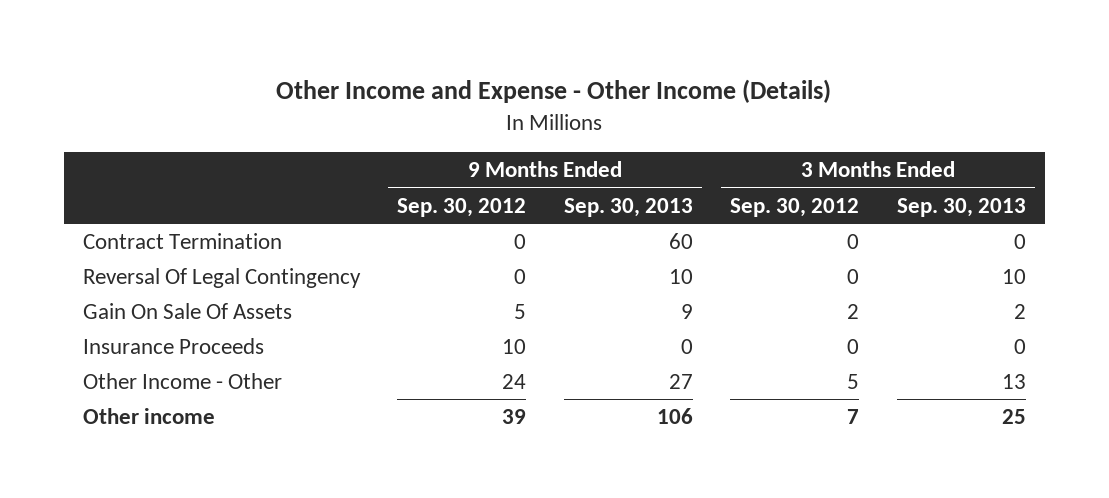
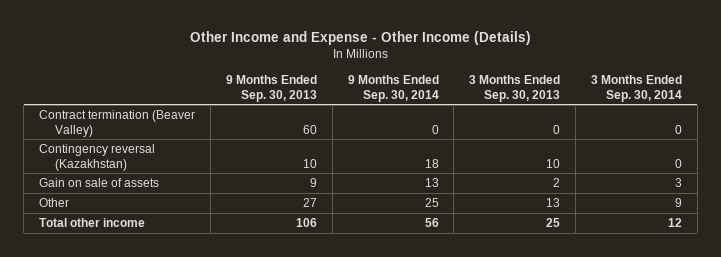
[397,197,527,217] Sep. 30, 2012 -> none
[730,197,860,217] Sep. 30, 2012 -> none
none -> [347,74,439,102] 9 Months Ended Sep. 30, 2014
none -> [591,74,683,102] 3 Months Ended Sep. 30, 2014
[82,337,264,354] Insurance Proceeds -> none
[82,232,282,249] Contract Termination -> [38,109,195,137] Contract termination (Beaver Valley)
[82,267,361,288] Reversal Of Legal Contingency -> [38,143,155,171] Contingency reversal (Kazakhstan)
[82,302,292,319] Gain On Sale Of Assets -> [38,177,159,187] Gain on sale of assets
[82,372,282,389] Other Income - Other -> [38,197,69,207] Other
[82,407,215,424] Other income -> [38,217,145,227] Total other income

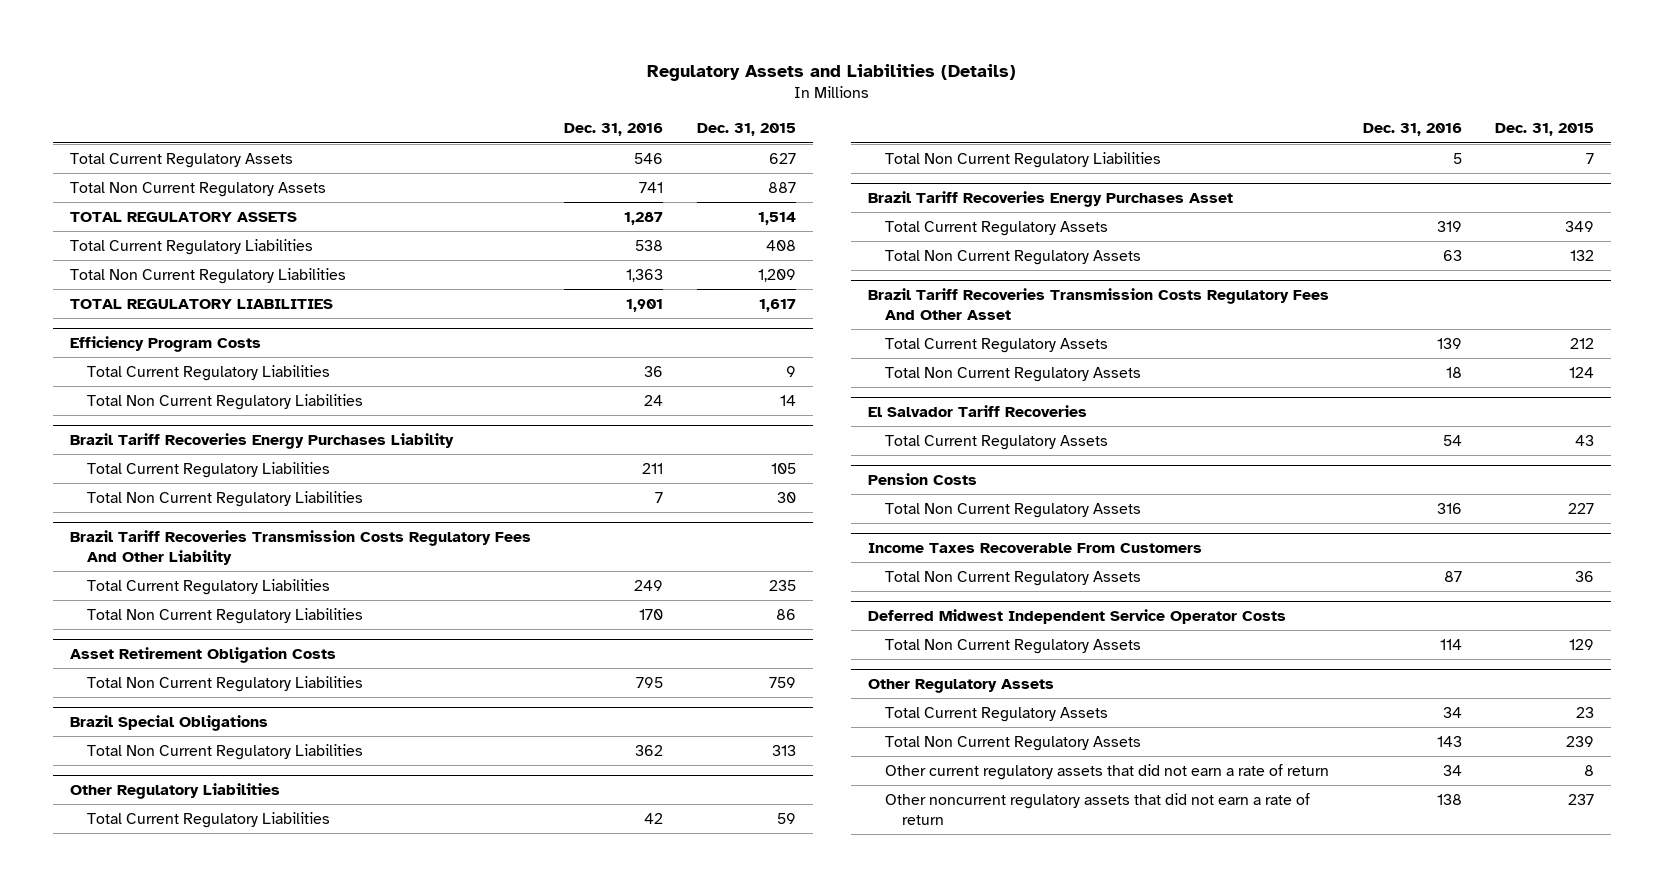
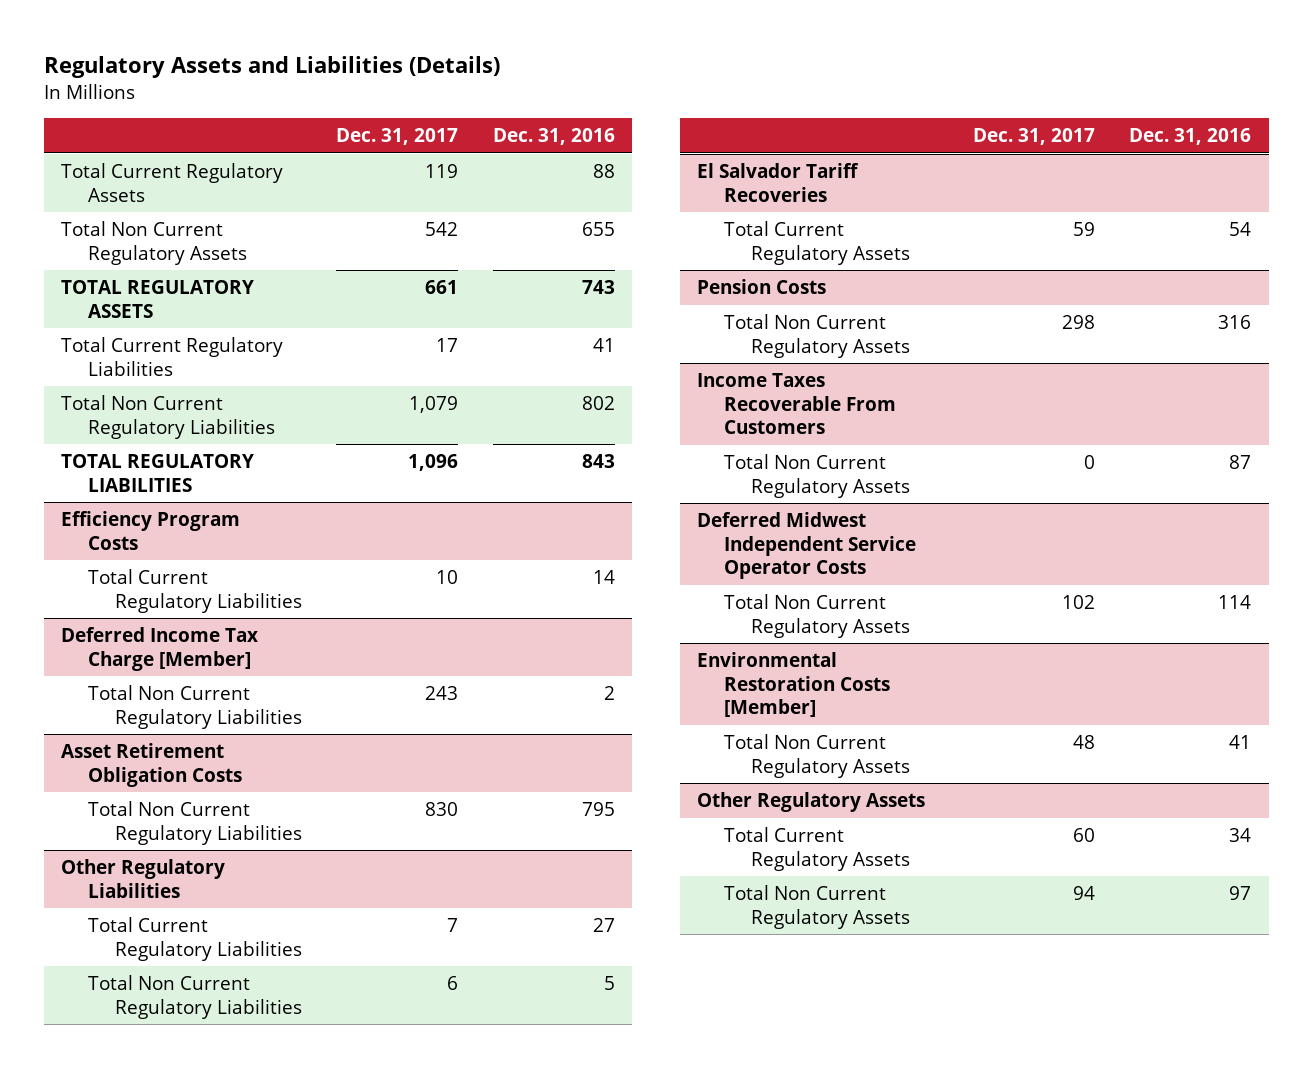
[696,123,796,137] Dec. 31, 2015 -> none
none -> [336,128,459,146] Dec. 31, 2017
[634,152,664,164] 546 -> [593,164,616,179] 88
[639,181,664,193] 741 -> [582,222,616,237] 655
[624,211,664,225] 1,287 -> [582,280,616,295] 743
[635,239,664,251] 538 -> [593,338,616,353] 41
[626,268,664,282] 1,363 -> [582,396,616,411] 802
[626,298,664,312] 1,901 -> [582,454,616,469] 843
[69,432,454,449] Brazil Tariff Recoveries Energy Purchases Liability -> none
[86,461,330,478] Total Current Regulatory Liabilities -> none
[86,490,363,507] Total Non Current Regulatory Liabilities -> none
[69,529,531,565] Brazil Tariff Recoveries Transmission Costs Regulatory Fees And Other Liability -> none
[86,578,330,595] Total Current Regulatory Liabilities -> none
[86,607,363,624] Total Non Current Regulatory Liabilities -> none
[644,365,664,377] 36 -> [593,570,616,585] 14
none -> [61,627,259,671] Deferred Income Tax Charge [Member]
[644,394,664,406] 24 -> [604,686,616,701] 2
[69,714,268,731] Brazil Special Obligations -> none
[86,743,363,760] Total Non Current Regulatory Liabilities -> none
[644,812,664,824] 42 -> [593,918,616,933] 27
[868,190,1234,207] Brazil Tariff Recoveries Energy Purchases Asset -> none
[885,220,1109,236] Total Current Regulatory Assets -> none
[885,249,1142,265] Total Non Current Regulatory Assets -> none
[868,287,1330,320] Brazil Tariff Recoveries Transmission Costs Regulatory Fees And Other Asset -> none
[885,337,1109,353] Total Current Regulatory Assets -> none
[885,366,1142,382] Total Non Current Regulatory Assets -> none
none -> [697,652,891,718] Environmental Restoration Costs [Member]
none -> [724,734,910,778] Total Non Current Regulatory Assets
[885,763,1330,780] Other current regulatory assets that did not earn a rate of return -> none
[885,792,1311,825] Other noncurrent regulatory assets that did not earn a rate of return -> none
[1436,735,1462,747] 143 -> [1229,886,1252,901] 97

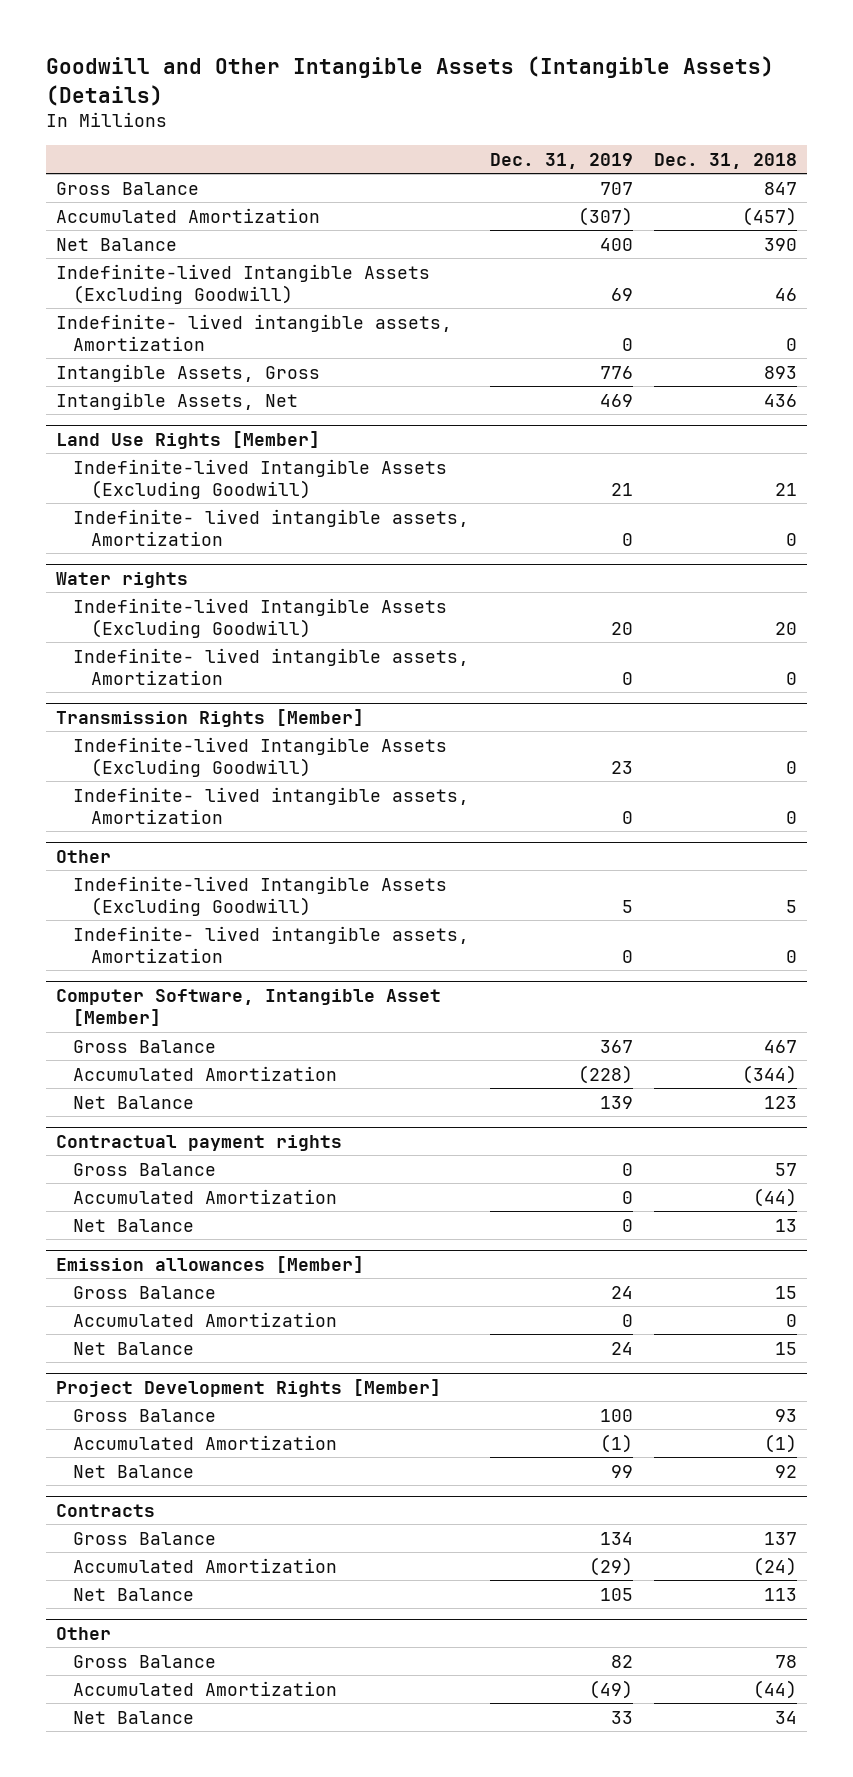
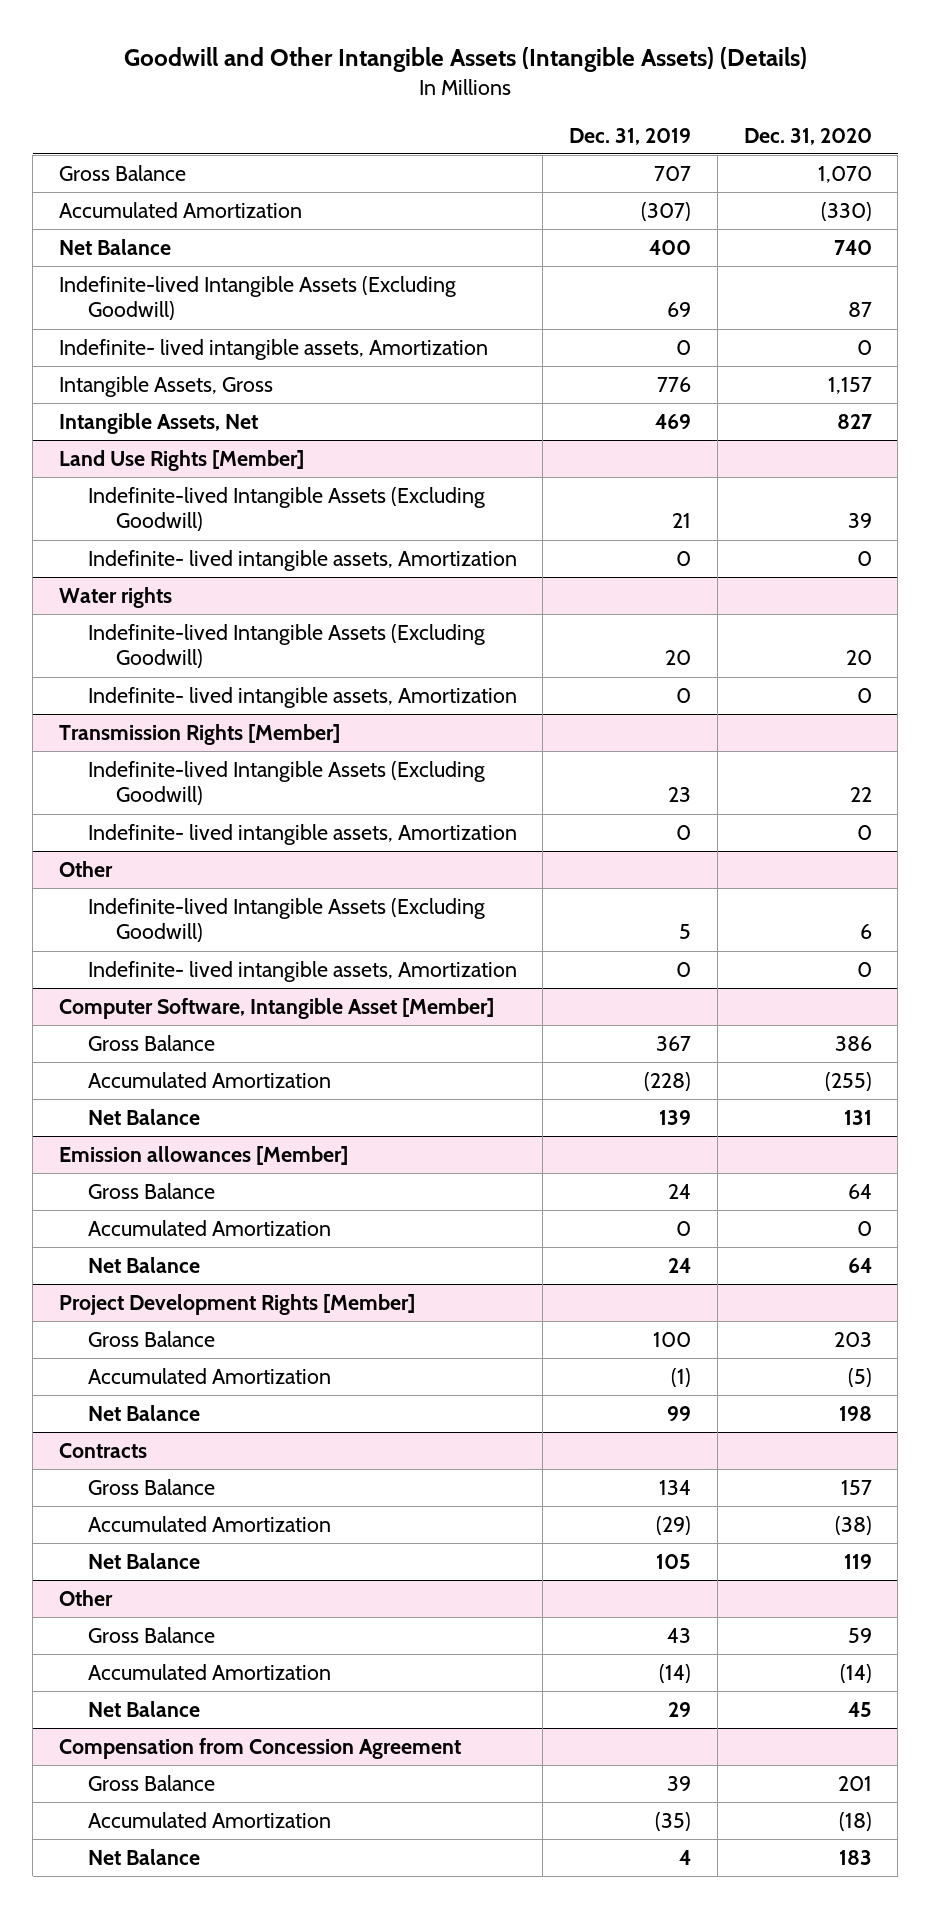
[653,153,797,170] Dec. 31, 2018 -> none
none -> [743,127,872,145] Dec. 31, 2020
[56,1134,343,1151] Contractual payment rights -> none
[73,1162,217,1176] Gross Balance -> none
[73,1188,338,1204] Accumulated Amortization -> none
[73,1218,195,1232] Net Balance -> none
[611,1654,634,1668] 82 -> [667,1628,692,1644] 43
[589,1679,634,1699] (49) -> [659,1664,692,1684] (14)
[611,1710,634,1724] 33 -> [668,1702,692,1718] 29
none -> [59,1738,462,1760] Compensation from Concession Agreement
none -> [87,1775,215,1792] Gross Balance
none -> [87,1812,331,1829] Accumulated Amortization
none -> [87,1849,200,1866] Net Balance

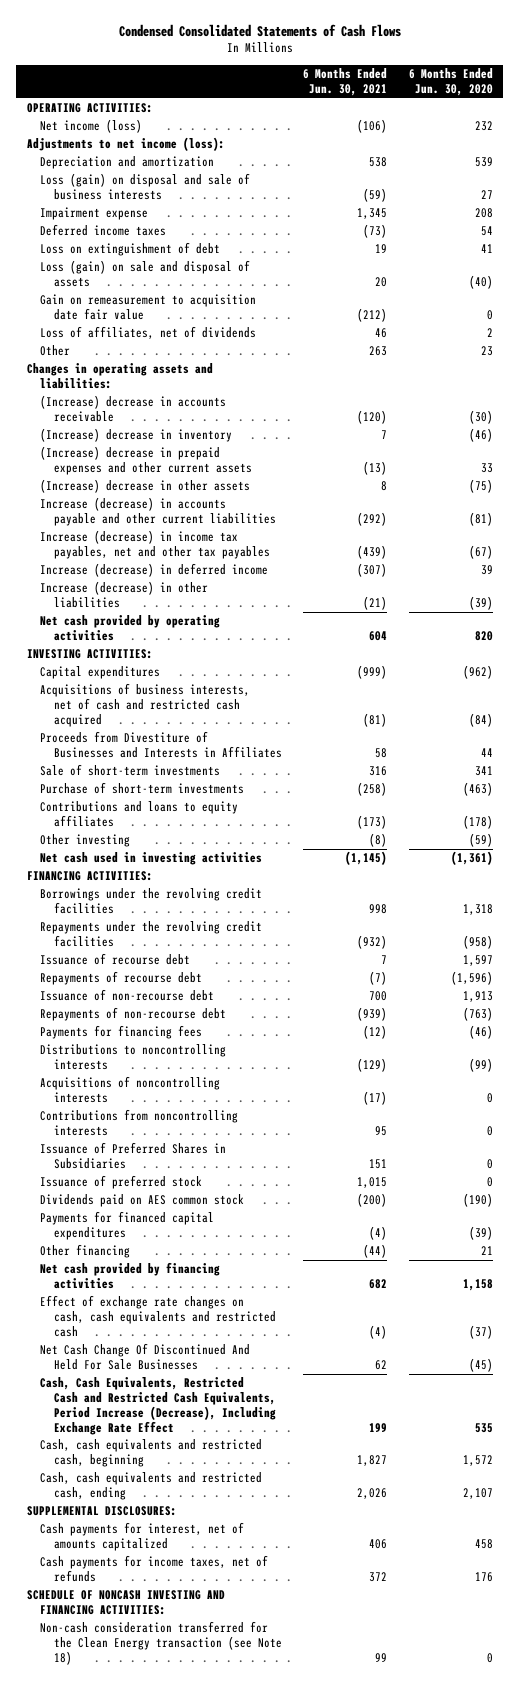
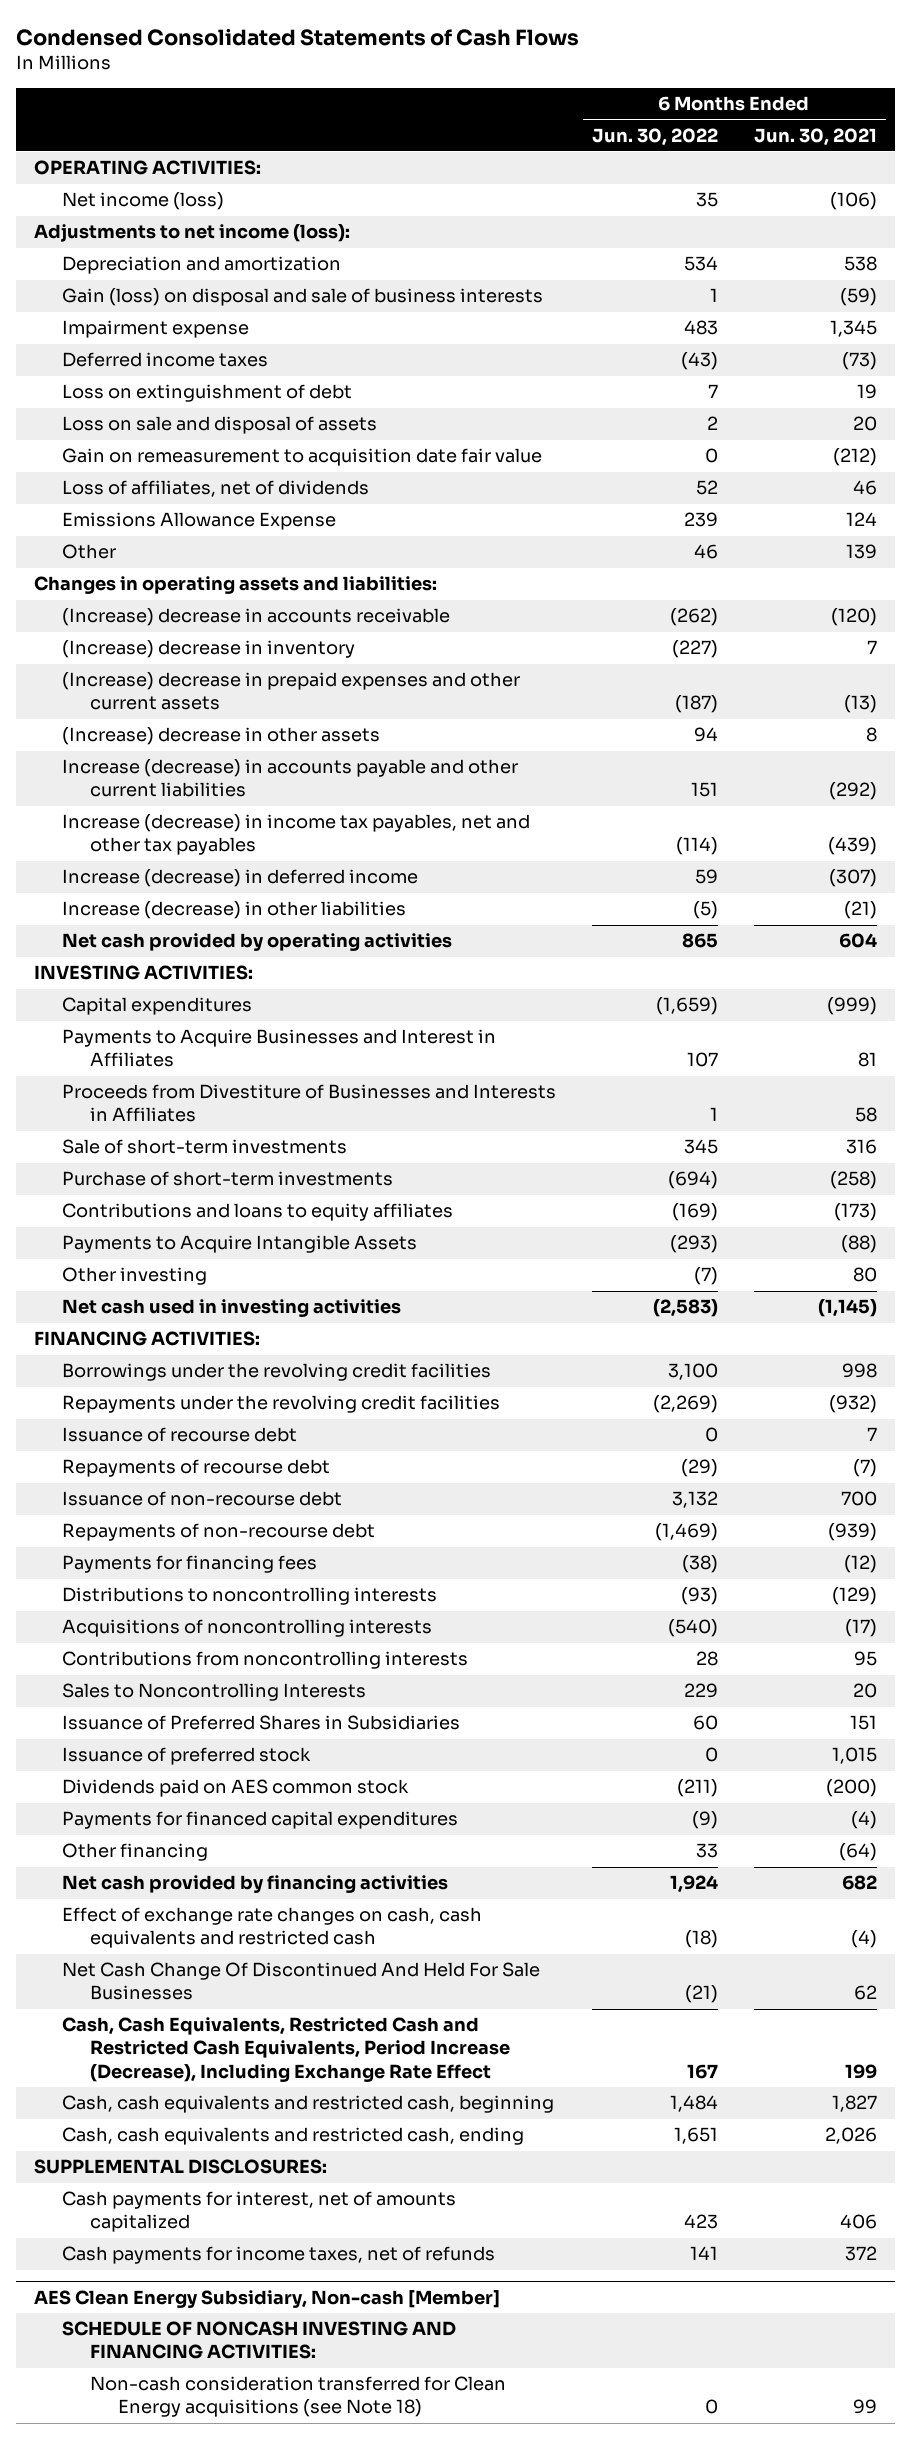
[408,68,493,96] 6 Months Ended Jun. 30, 2020 -> none
none -> [591,127,718,146] Jun. 30, 2022
[40,173,251,201] Loss (gain) on disposal and sale of business interests -> [62,288,544,307] Gain (loss) on disposal and sale of business interests
[40,260,251,288] Loss (gain) on sale and disposal of assets -> [62,416,378,435] Loss on sale and disposal of assets
none -> [62,512,337,531] Emissions Allowance Expense
[369,346,388,357] 263 -> [845,544,877,560] 139
[40,683,251,727] Acquisitions of business interests, net of cash and restricted cash acquired -> [62,1029,497,1068] Payments to Acquire Businesses and Interest in Affiliates
[363,712,388,727] (81) -> [857,1052,877,1068] 81
none -> [62,1235,418,1254] Payments to Acquire Intangible Assets
[369,833,388,848] (8) -> [852,1267,877,1283] 80
none -> [62,1683,367,1702] Sales to Noncontrolling Interests
[363,1244,388,1259] (44) -> [838,1843,877,1862] (64)
none -> [34,2289,501,2308] AES Clean Energy Subsidiary, Non-cash [Member]
[40,1621,282,1665] Non-cash consideration transferred for the Clean Energy transaction (see Note 18) -> [89,2376,506,2418] Non-cash consideration transferred for Clean Energy acquisitions (see Note 18)

